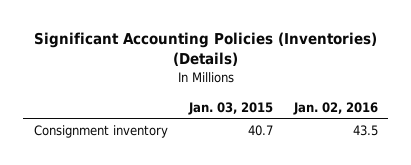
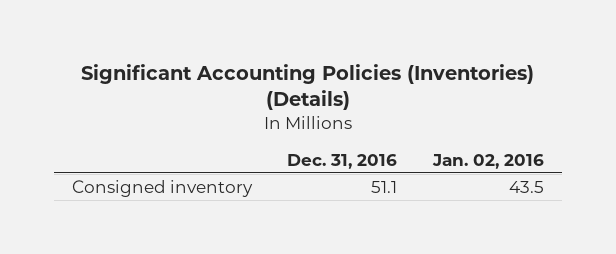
[187,101,273,115] Jan. 03, 2015 -> none
none -> [287,153,398,169] Dec. 31, 2016
[33,125,168,139] Consignment inventory -> [71,180,253,198] Consigned inventory

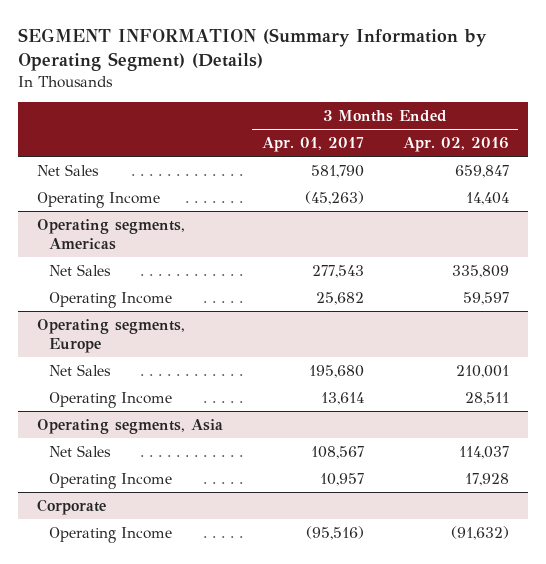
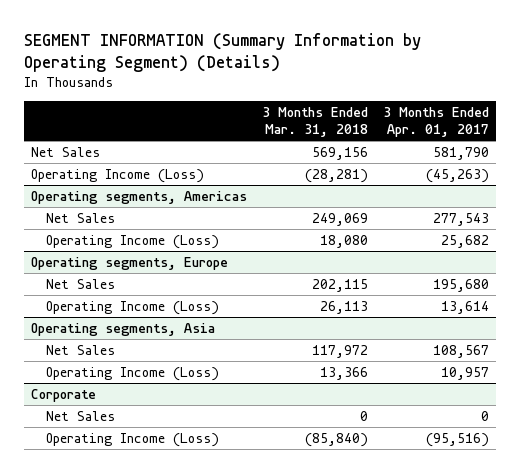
[402,137,509,153] Apr. 02, 2016 -> none
none -> [261,106,368,138] 3 Months Ended Mar. 31, 2018
[37,191,161,208] Operating Income -> [31,168,205,183] Operating Income (Loss)
[49,291,173,308] Operating Income -> [46,234,220,249] Operating Income (Loss)
[49,391,173,408] Operating Income -> [46,300,220,315] Operating Income (Loss)
[49,472,173,489] Operating Income -> [46,366,220,381] Operating Income (Loss)
none -> [46,410,116,421] Net Sales
[49,526,173,543] Operating Income -> [46,432,220,447] Operating Income (Loss)

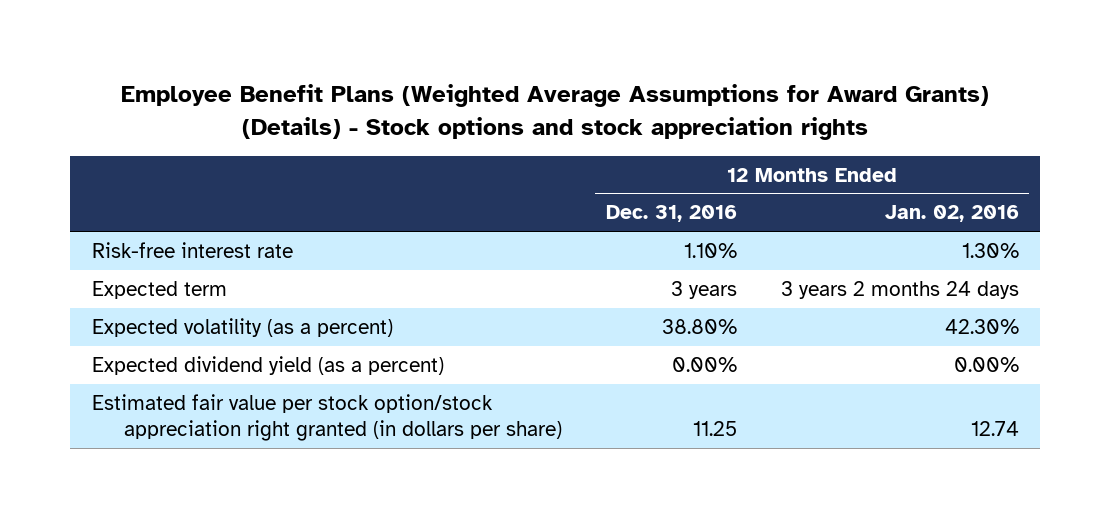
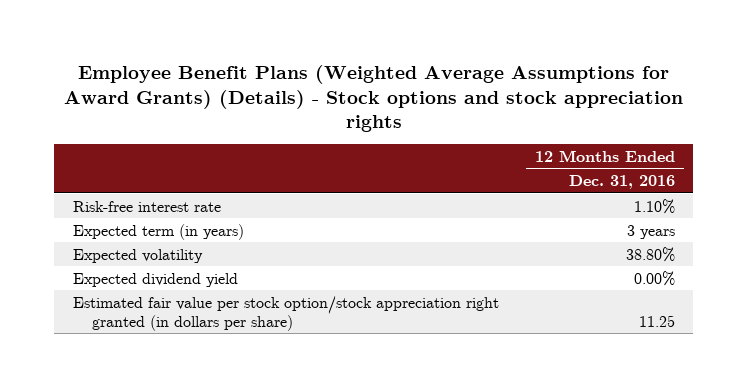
[884,205,1019,223] Jan. 02, 2016 -> none
[91,280,227,299] Expected term -> [72,223,244,240] Expected term (in years)
[91,317,393,337] Expected volatility (as a percent) -> [72,248,203,263] Expected volatility
[91,355,444,375] Expected dividend yield (as a percent) -> [72,272,238,287] Expected dividend yield

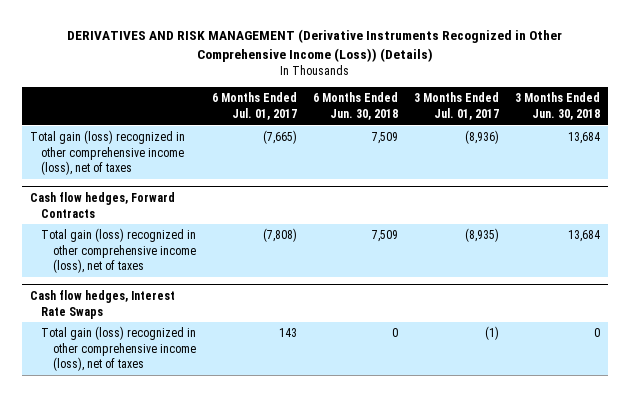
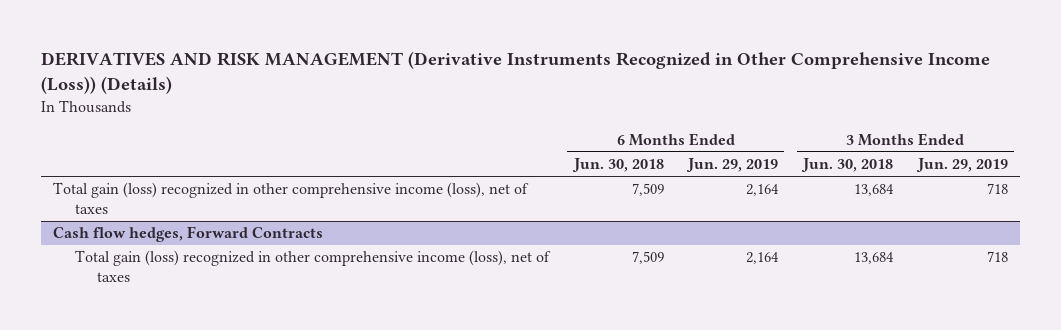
[212,92,298,120] 6 Months Ended Jul. 01, 2017 -> none
[414,92,500,120] 3 Months Ended Jul. 01, 2017 -> none
none -> [686,158,779,173] Jun. 29, 2019
none -> [915,158,1008,173] Jun. 29, 2019
[29,290,175,319] Cash flow hedges, Interest Rate Swaps -> none
[41,326,197,372] Total gain (loss) recognized in other comprehensive income (loss), net of taxes -> none

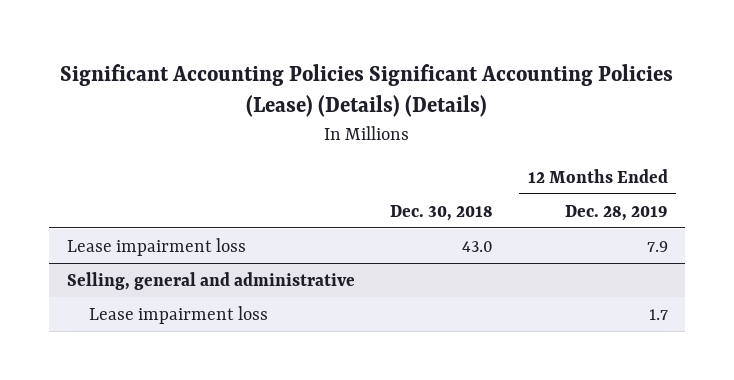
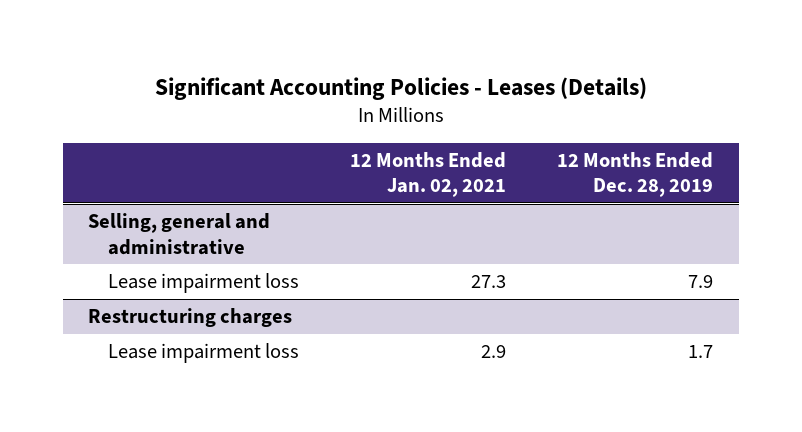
[60,63,674,118] Significant Accounting Policies Significant Accounting Policies (Lease) (Details) (Details) -> [154,76,647,100] Significant Accounting Policies - Leases (Details)
[389,204,493,221] Dec. 30, 2018 -> none
none -> [350,151,507,198] 12 Months Ended Jan. 02, 2021
[66,237,246,256] Lease impairment loss -> none
none -> [108,273,300,294] Lease impairment loss
none -> [88,308,293,328] Restructuring charges

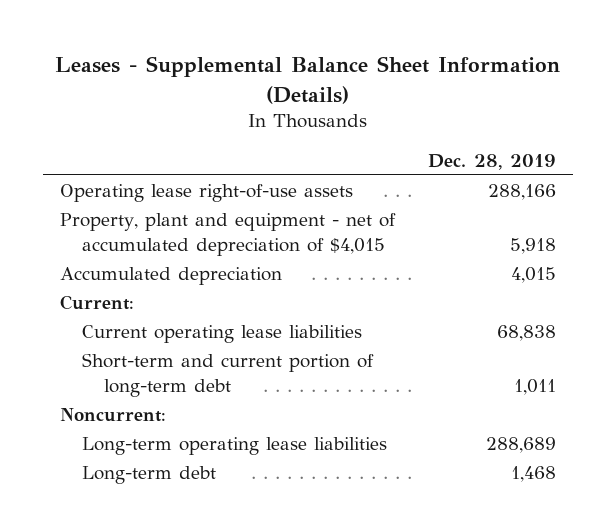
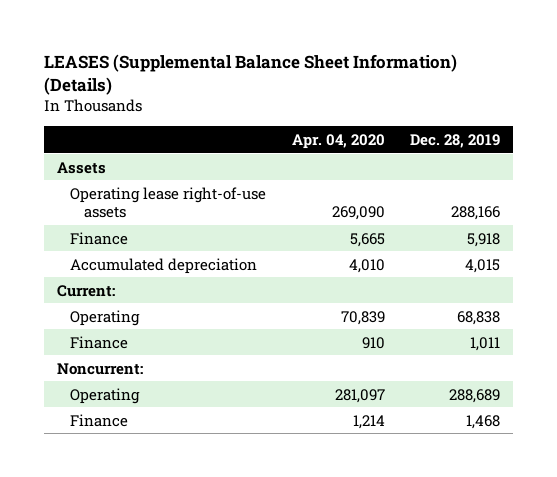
[55,56,561,104] Leases - Supplemental Balance Sheet Information (Details) -> [44,53,458,95] LEASES (Supplemental Balance Sheet Information) (Details)
none -> [291,133,385,149] Apr. 04, 2020
none -> [56,161,106,174] Assets
[59,213,396,256] Property, plant and equipment - net of accumulated depreciation of $4,015 -> [70,231,129,245] Finance
[82,325,363,344] Current operating lease liabilities -> [70,309,141,326] Operating
[82,353,375,397] Short-term and current portion of long-term debt -> [70,335,129,349] Finance
[82,437,388,456] Long-term operating lease liabilities -> [70,387,141,404] Operating
[82,466,217,485] Long-term debt -> [70,413,129,427] Finance

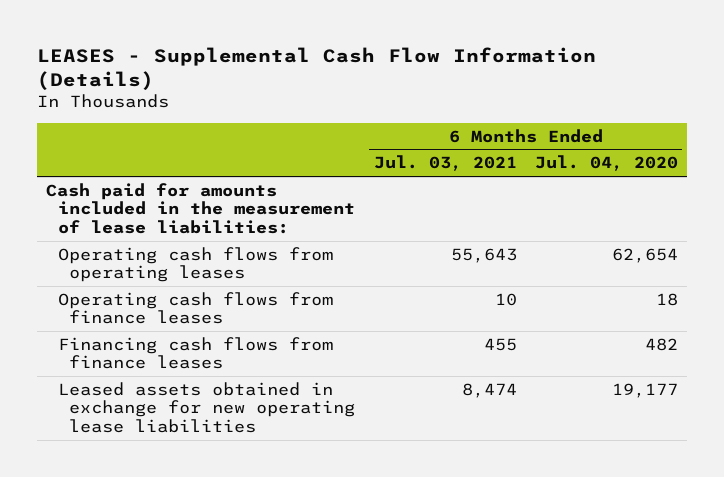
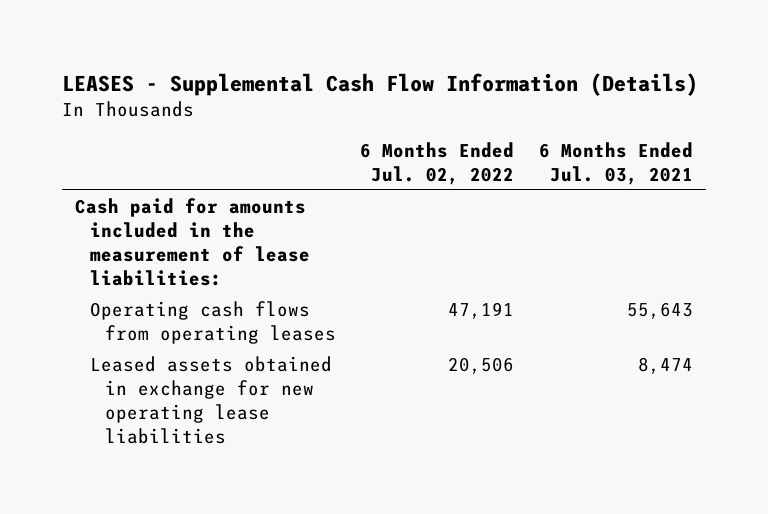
[534,155,678,172] Jul. 04, 2020 -> none
none -> [360,141,515,185] 6 Months Ended Jul. 02, 2022
[57,291,333,325] Operating cash flows from finance leases -> none
[57,336,333,370] Financing cash flows from finance leases -> none

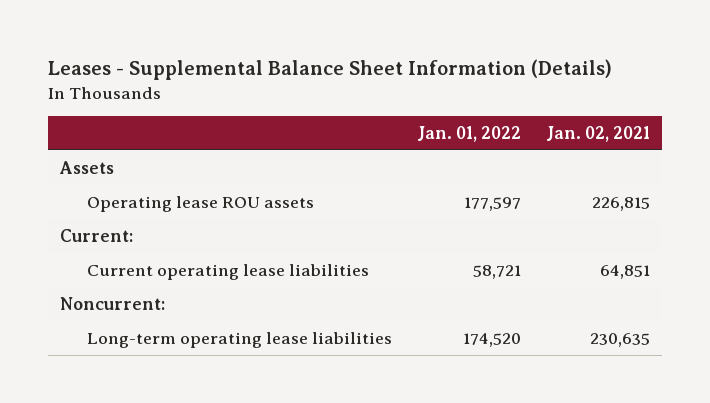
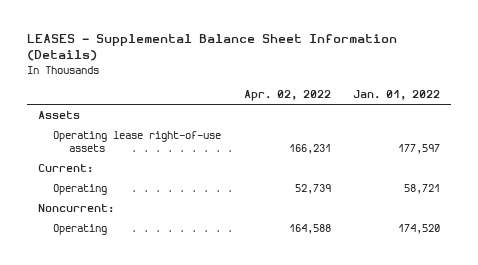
[47,58,612,80] Leases - Supplemental Balance Sheet Information (Details) -> [26,34,397,62] LEASES - Supplemental Balance Sheet Information (Details)
[545,125,650,142] Jan. 02, 2021 -> none
none -> [243,90,331,102] Apr. 02, 2022
[86,195,314,212] Operating lease ROU assets -> [53,130,222,153] Operating lease right-of-use assets
[86,263,369,280] Current operating lease liabilities -> [53,183,108,195] Operating
[86,331,392,348] Long-term operating lease liabilities -> [53,223,108,235] Operating

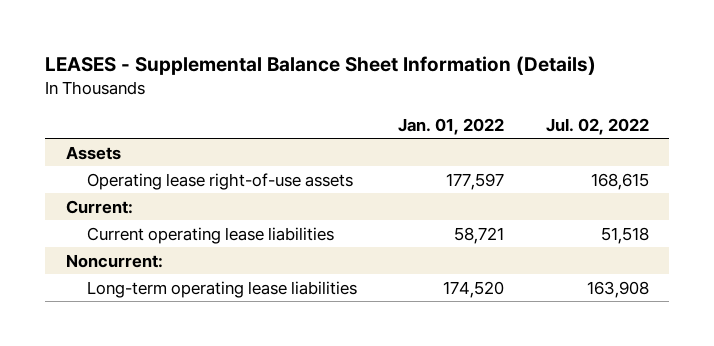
[243,90,331,102] Apr. 02, 2022 -> none
none -> [545,117,649,135] Jul. 02, 2022
[53,183,108,195] Operating -> [86,226,334,244] Current operating lease liabilities
[53,223,108,235] Operating -> [86,280,357,298] Long-term operating lease liabilities

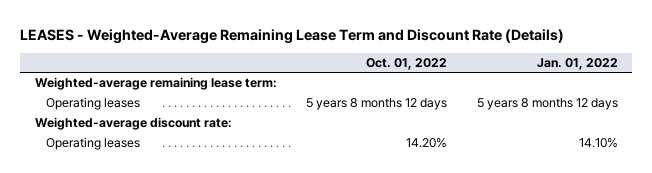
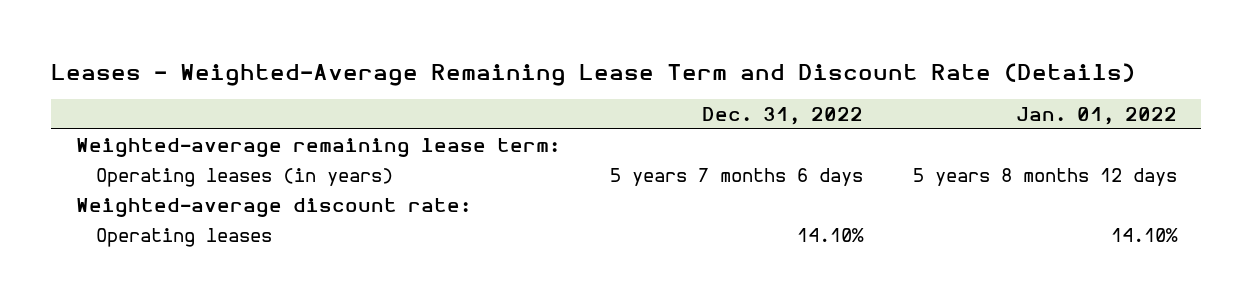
[20,28,565,44] LEASES - Weighted-Average Remaining Lease Term and Discount Rate (Details) -> [51,63,1136,87] Leases - Weighted-Average Remaining Lease Term and Discount Rate (Details)
[366,57,448,70] Oct. 01, 2022 -> none
none -> [701,106,863,125] Dec. 31, 2022
[45,97,140,111] Operating leases -> [95,168,393,188] Operating leases (in years)

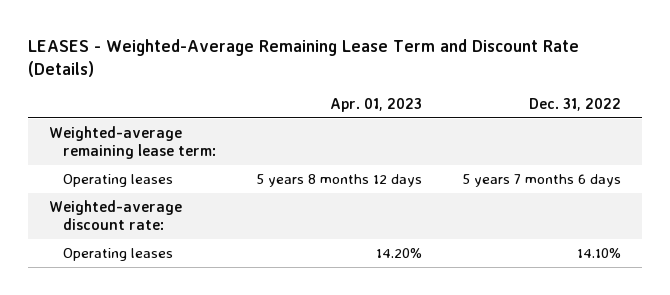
[51,63,1136,87] Leases - Weighted-Average Remaining Lease Term and Discount Rate (Details) -> [28,38,580,77] LEASES - Weighted-Average Remaining Lease Term and Discount Rate (Details)
[1015,106,1177,125] Jan. 01, 2022 -> none
none -> [330,97,423,112] Apr. 01, 2023
[95,168,393,188] Operating leases (in years) -> [62,174,173,188] Operating leases

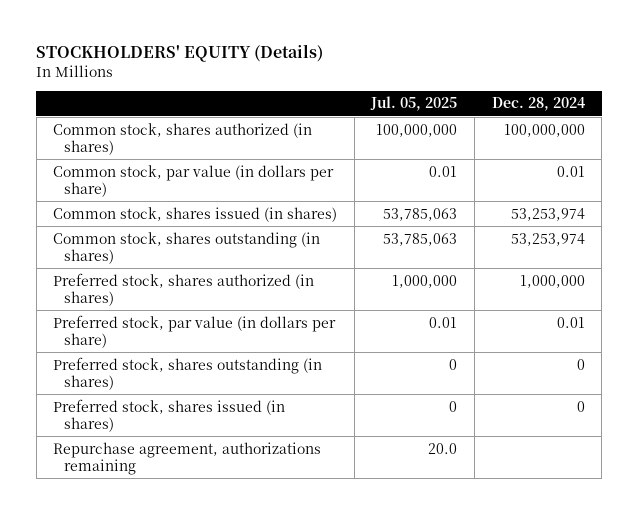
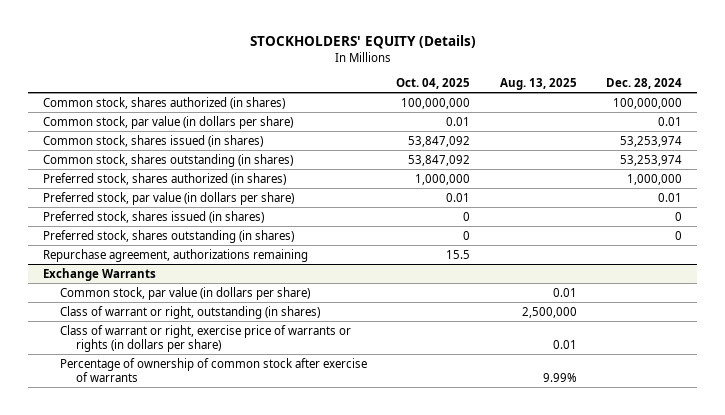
[370,96,458,112] Jul. 05, 2025 -> none
none -> [396,78,471,90] Oct. 04, 2025
none -> [499,78,577,91] Aug. 13, 2025
[53,356,323,391] Preferred stock, shares outstanding (in shares) -> [43,229,295,243] Preferred stock, shares outstanding (in shares)
none -> [43,267,157,281] Exchange Warrants
none -> [59,286,310,300] Common stock, par value (in dollars per share)
none -> [59,305,320,319] Class of warrant or right, outstanding (in shares)
none -> [59,324,351,352] Class of warrant or right, exercise price of warrants or rights (in dollars per share)
none -> [59,357,367,382] Percentage of ownership of common stock after exercise of warrants

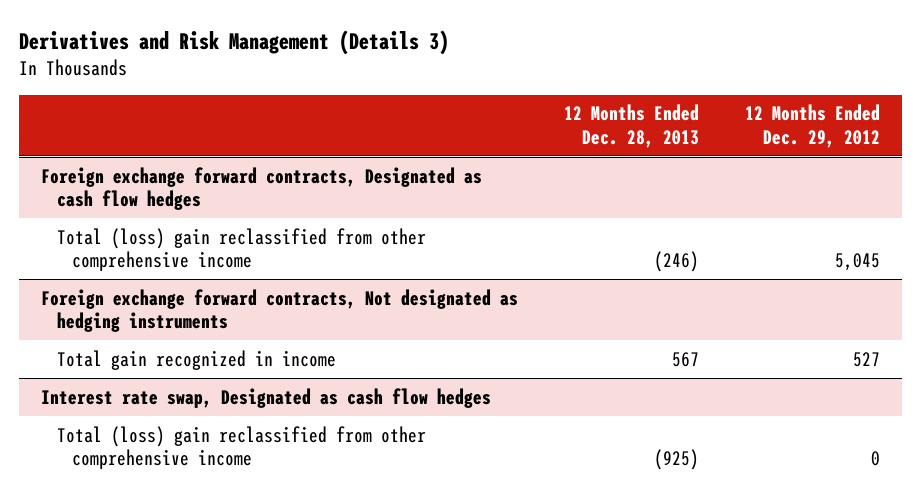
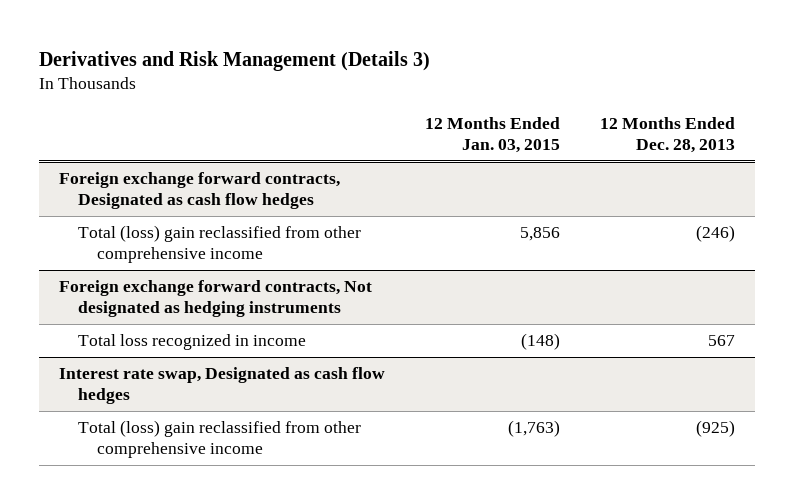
[744,104,880,148] 12 Months Ended Dec. 29, 2012 -> none
none -> [425,116,561,154] 12 Months Ended Jan. 03, 2015
[56,349,336,370] Total gain recognized in income -> [78,333,307,350] Total loss recognized in income

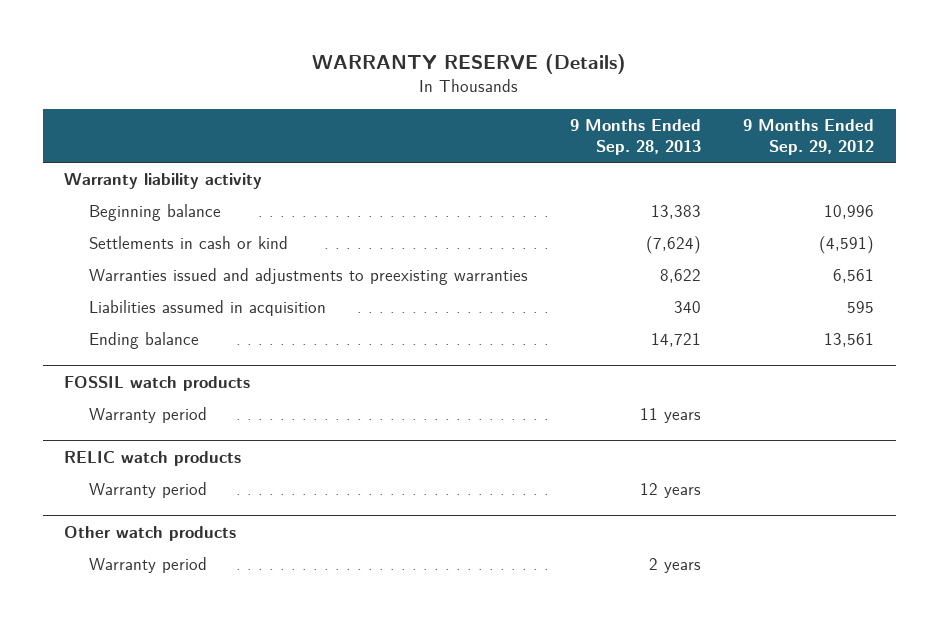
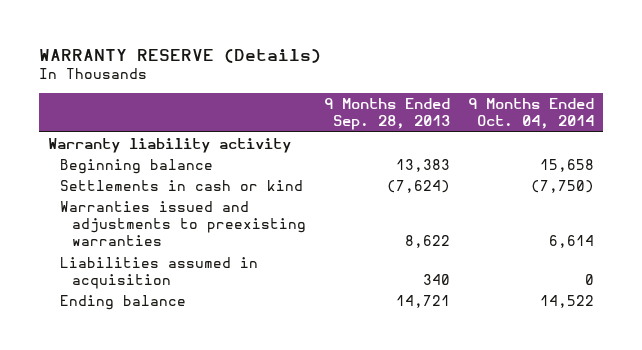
[743,118,875,156] 9 Months Ended Sep. 29, 2012 -> none
none -> [467,97,594,130] 9 Months Ended Oct. 04, 2014
[64,375,251,391] FOSSIL watch products -> none
[89,406,208,423] Warranty period -> none
[64,450,242,466] RELIC watch products -> none
[89,481,208,498] Warranty period -> none
[64,525,237,541] Other watch products -> none
[89,556,208,573] Warranty period -> none

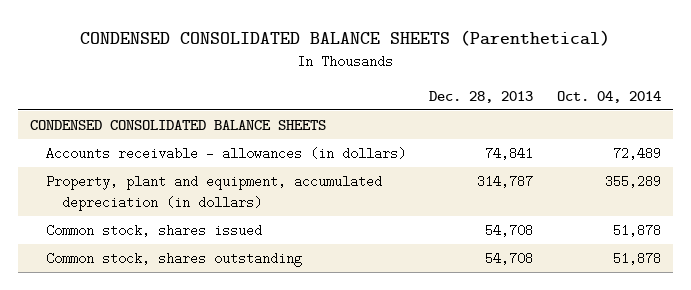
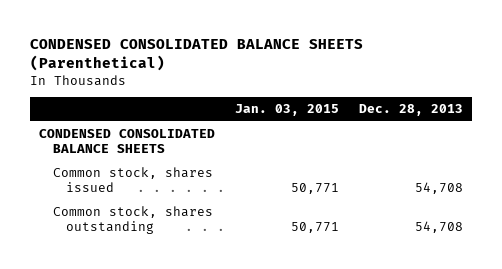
[556,90,661,103] Oct. 04, 2014 -> none
none -> [235,104,340,117] Jan. 03, 2015
[46,147,407,161] Accounts receivable - allowances (in dollars) -> none
[46,175,383,211] Property, plant and equipment, accumulated depreciation (in dollars) -> none

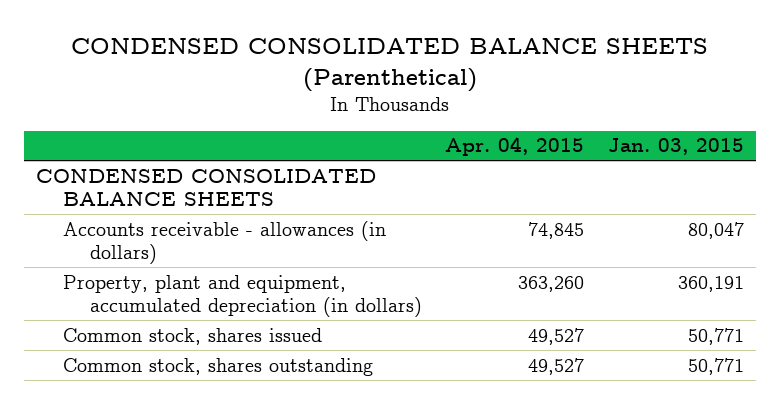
[358,104,463,117] Dec. 28, 2013 -> none
none -> [445,137,585,157] Apr. 04, 2015
none -> [62,220,386,264] Accounts receivable - allowances (in dollars)
none -> [62,274,422,317] Property, plant and equipment, accumulated depreciation (in dollars)

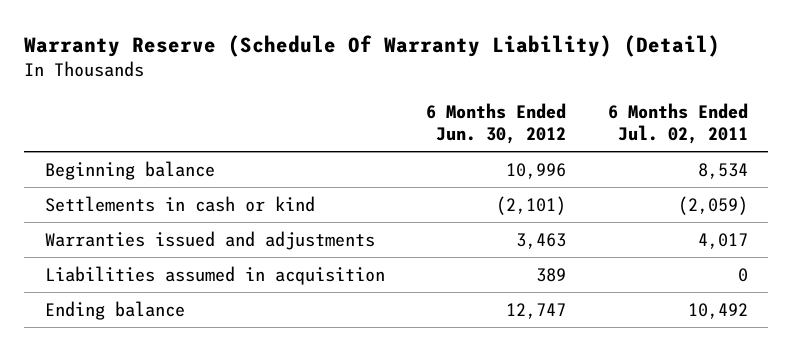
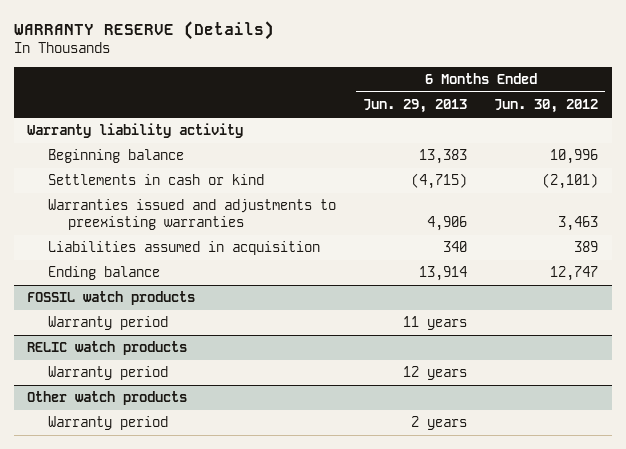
[23,34,720,57] Warranty Reserve (Schedule Of Warranty Liability) (Detail) -> [13,20,274,40] WARRANTY RESERVE (Details)
[607,102,748,144] 6 Months Ended Jul. 02, 2011 -> none
none -> [363,99,468,114] Jun. 29, 2013
none -> [27,123,244,139] Warranty liability activity
[44,230,375,250] Warranties issued and adjustments -> [47,199,336,231] Warranties issued and adjustments to preexisting warranties
none -> [27,291,196,306] FOSSIL watch products
none -> [47,316,168,331] Warranty period
none -> [27,341,188,356] RELIC watch products
none -> [47,366,168,381] Warranty period
none -> [27,391,188,406] Other watch products
none -> [47,416,168,431] Warranty period

